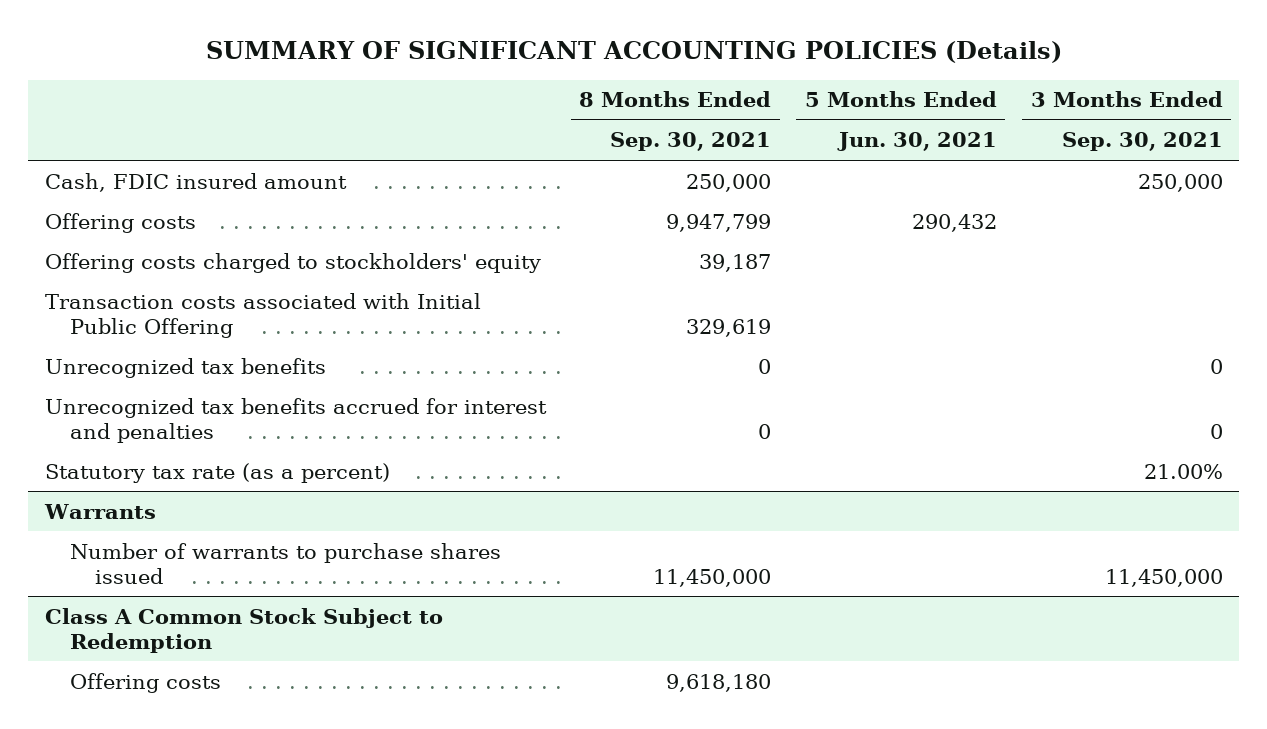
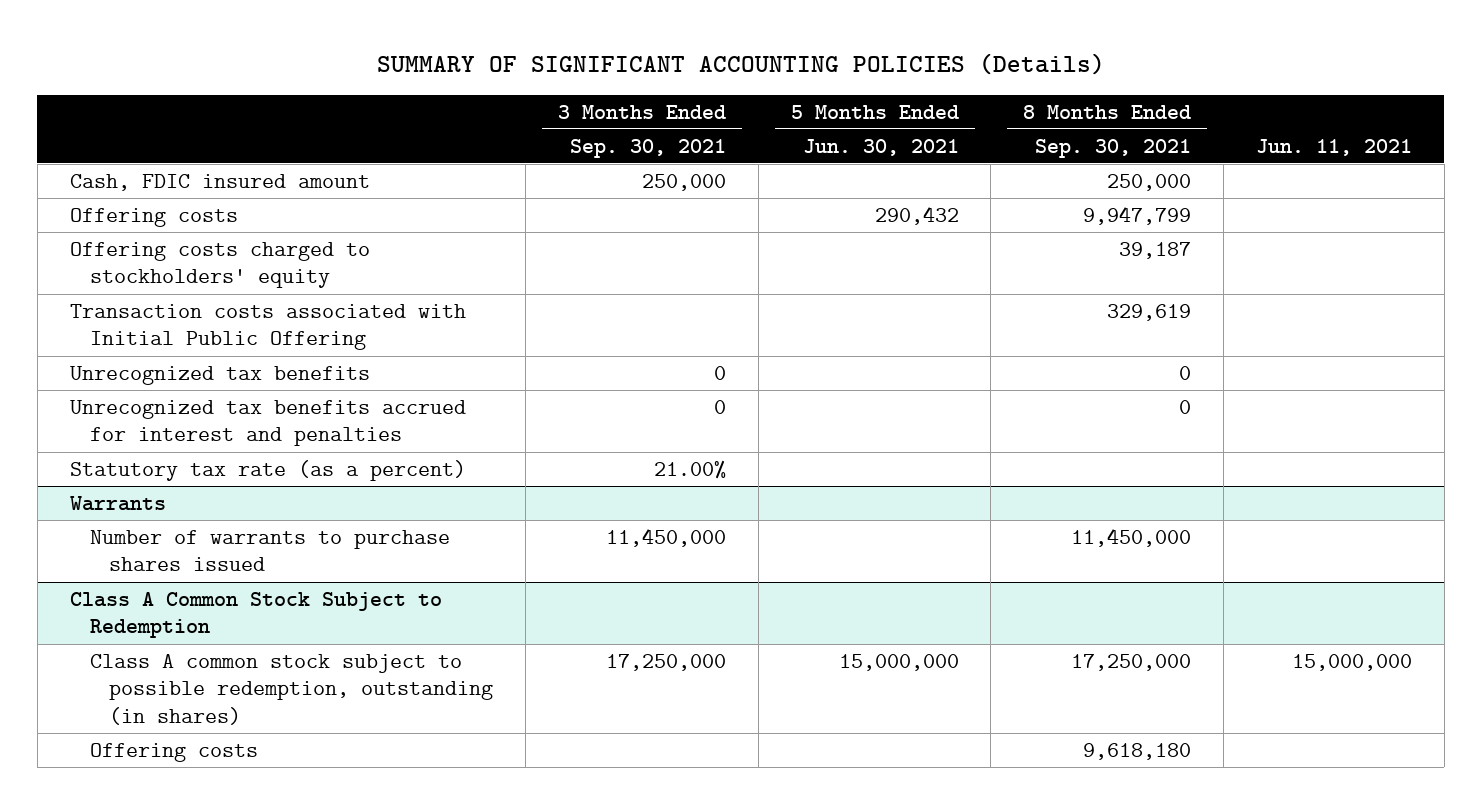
none -> [1255,138,1412,156] Jun. 11, 2021
none -> [89,653,494,726] Class A common stock subject to possible redemption, outstanding (in shares)

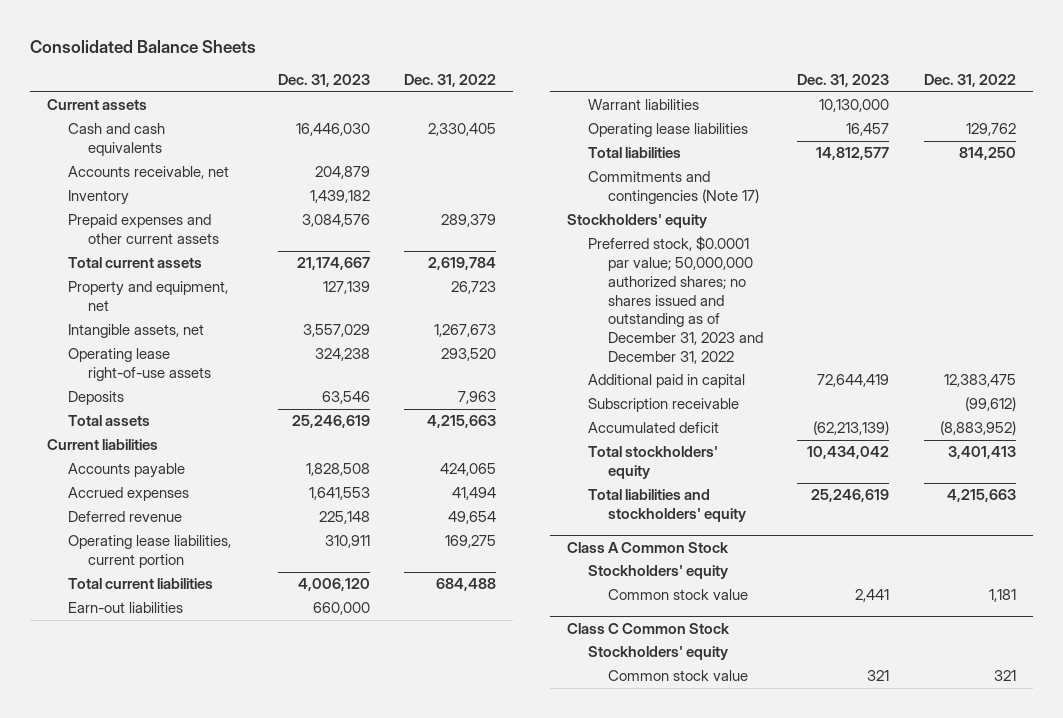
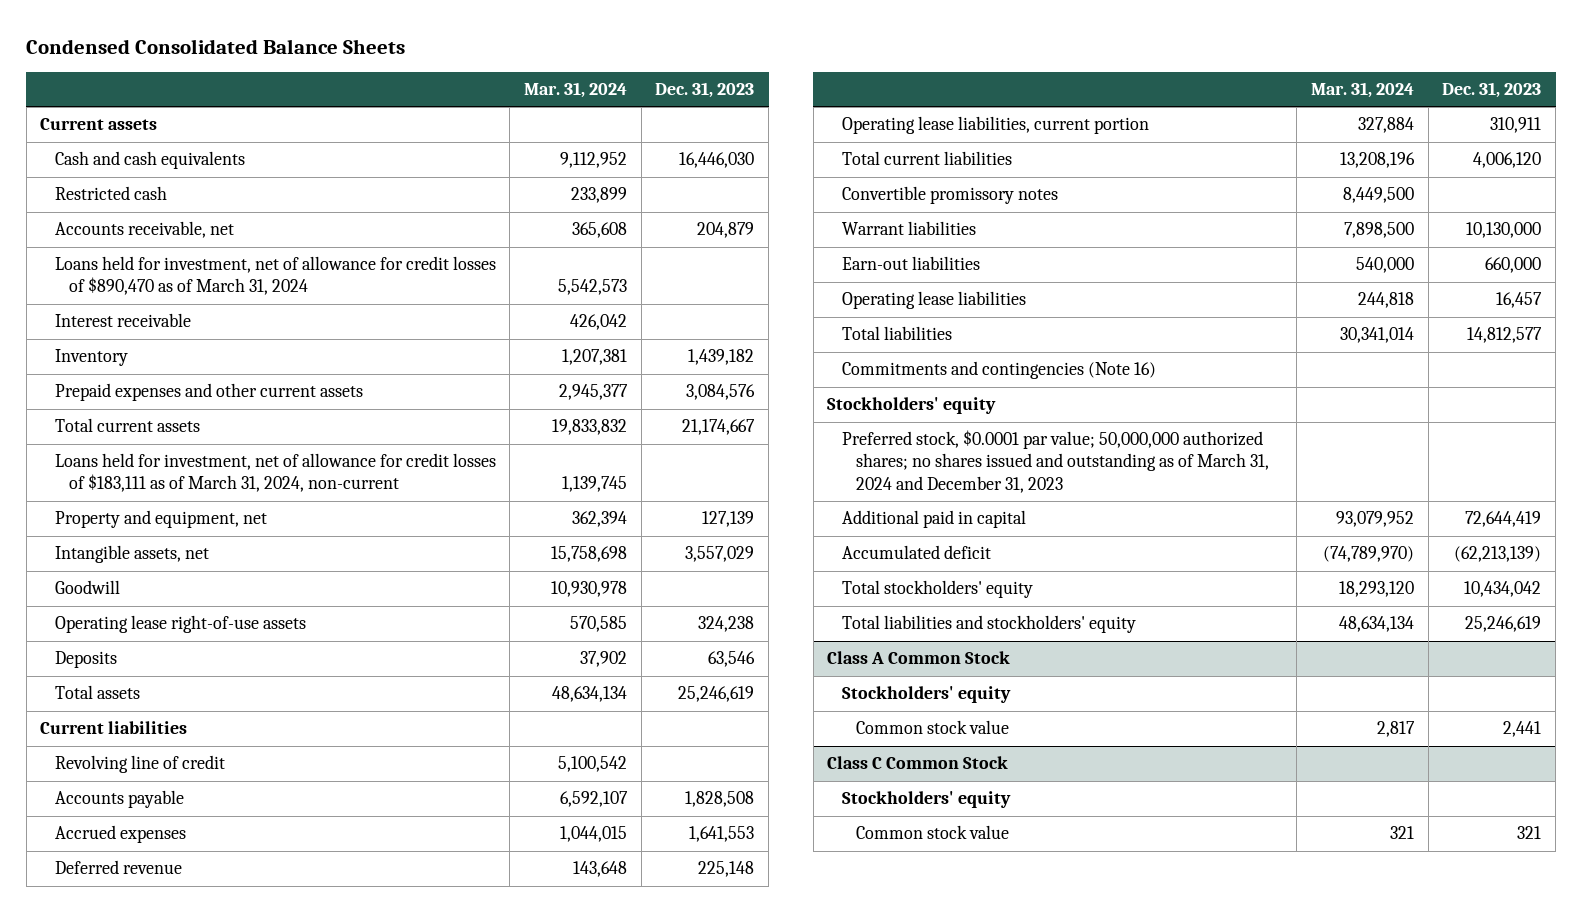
[30,40,257,54] Consolidated Balance Sheets -> [26,39,406,55] Condensed Consolidated Balance Sheets
[403,74,496,88] Dec. 31, 2022 -> none
none -> [524,82,628,99] Mar. 31, 2024
none -> [54,186,167,201] Restricted cash
none -> [54,256,496,296] Loans held for investment, net of allowance for credit losses of $890,470 as of March 31, 2024
none -> [54,313,191,328] Interest receivable
none -> [54,453,496,493] Loans held for investment, net of allowance for credit losses of $183,111 as of March 31, 2024, non-current
none -> [54,580,120,595] Goodwill
none -> [54,755,225,774] Revolving line of credit
none -> [841,186,1058,205] Convertible promissory notes
[67,602,183,614] Earn-out liabilities -> [841,256,980,271] Earn-out liabilities
[587,171,760,205] Commitments and contingencies (Note 17) -> [841,361,1156,380] Commitments and contingencies (Note 16)
[587,236,764,364] Preferred stock, $0.0001 par value; 50,000,000 authorized shares; no shares issued and outstanding as of December 31, 2023 and December 31, 2022 -> [841,430,1270,493] Preferred stock, $0.0001 par value; 50,000,000 authorized shares; no shares issued and outstanding as of March 31, 2024 and December 31, 2023
[587,398,739,413] Subscription receivable -> none

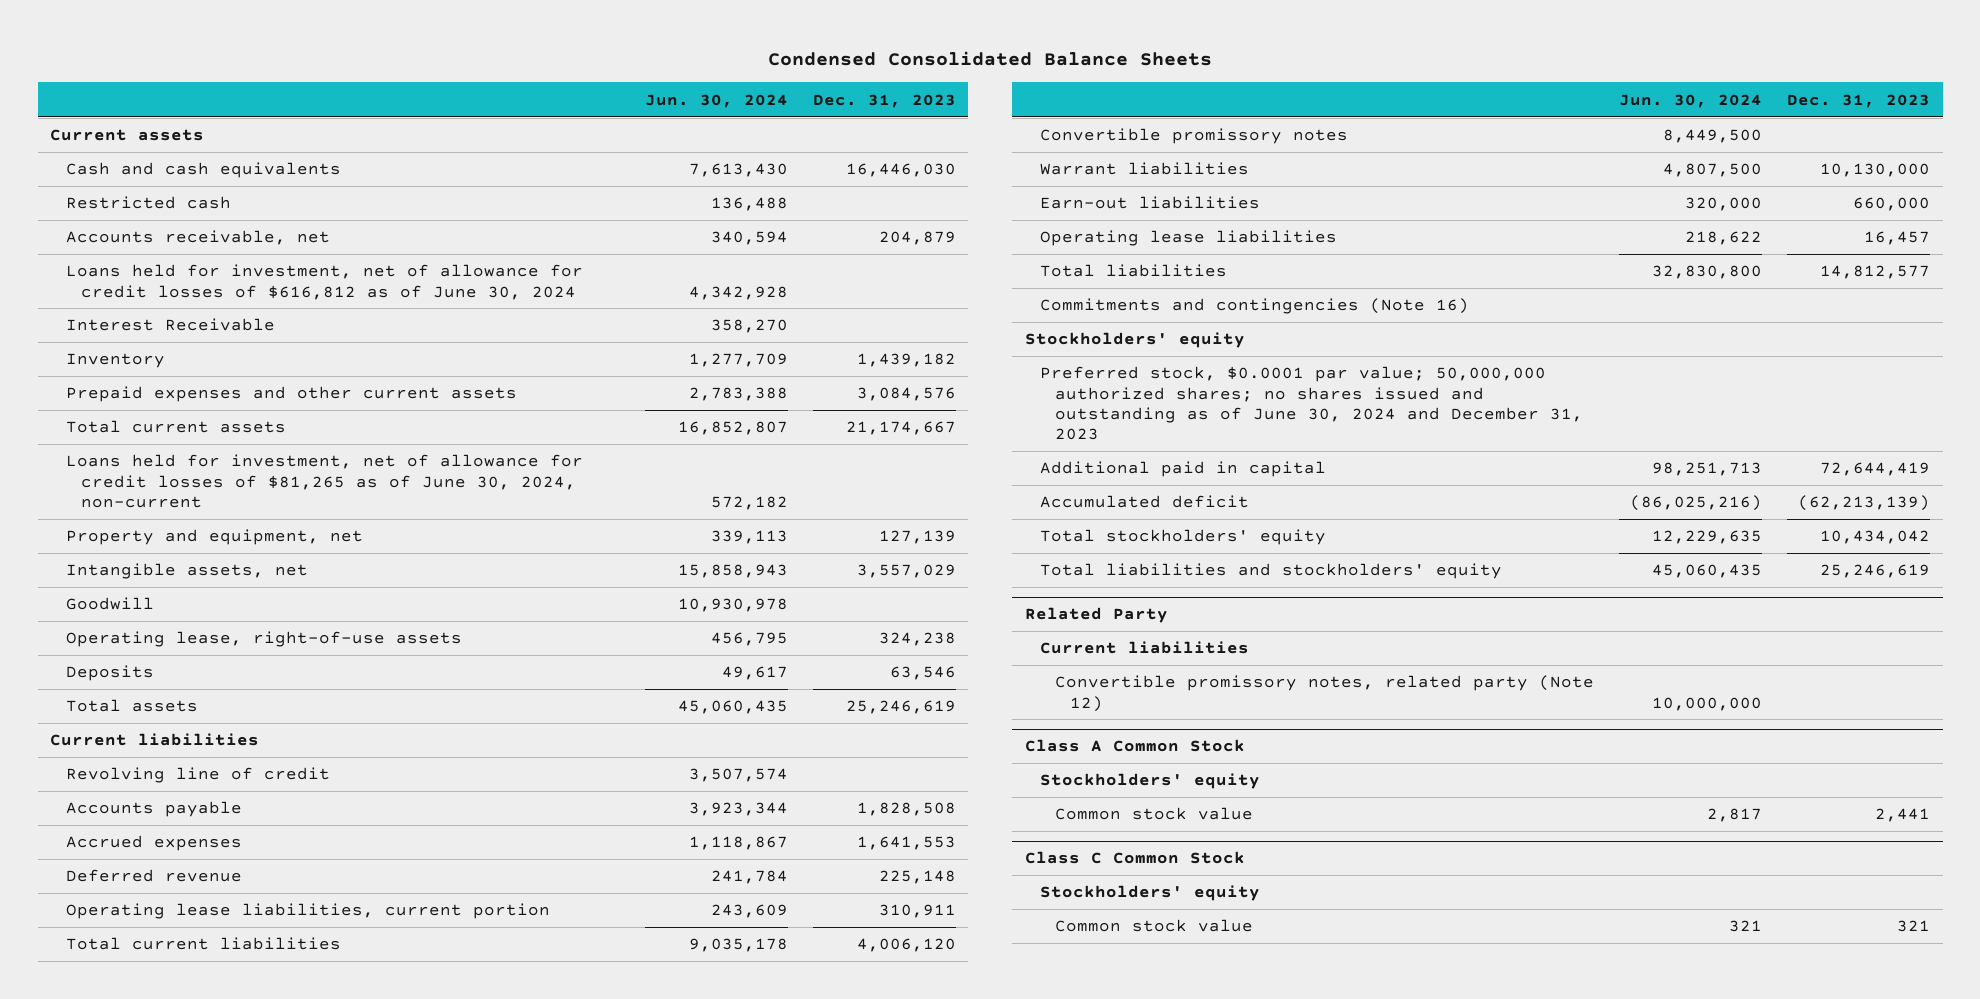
[524,82,628,99] Mar. 31, 2024 -> none
none -> [644,93,788,108] Jun. 30, 2024
[54,256,496,296] Loans held for investment, net of allowance for credit losses of $890,470 as of March 31, 2024 -> [65,264,583,300] Loans held for investment, net of allowance for credit losses of $616,812 as of June 30, 2024
[54,313,191,328] Interest receivable -> [65,318,275,332] Interest Receivable
[54,453,496,493] Loans held for investment, net of allowance for credit losses of $183,111 as of March 31, 2024, non-current -> [65,454,583,508] Loans held for investment, net of allowance for credit losses of $81,265 as of June 30, 2024, non-current
[54,615,306,634] Operating lease right-of-use assets -> [65,631,462,648] Operating lease, right-of-use assets
[841,430,1270,493] Preferred stock, $0.0001 par value; 50,000,000 authorized shares; no shares issued and outstanding as of March 31, 2024 and December 31, 2023 -> [1039,366,1583,441] Preferred stock, $0.0001 par value; 50,000,000 authorized shares; no shares issued and outstanding as of June 30, 2024 and December 31, 2023
none -> [1024,607,1168,624] Related Party
none -> [1039,641,1249,655] Current liabilities
none -> [1054,675,1594,712] Convertible promissory notes, related party (Note 12)

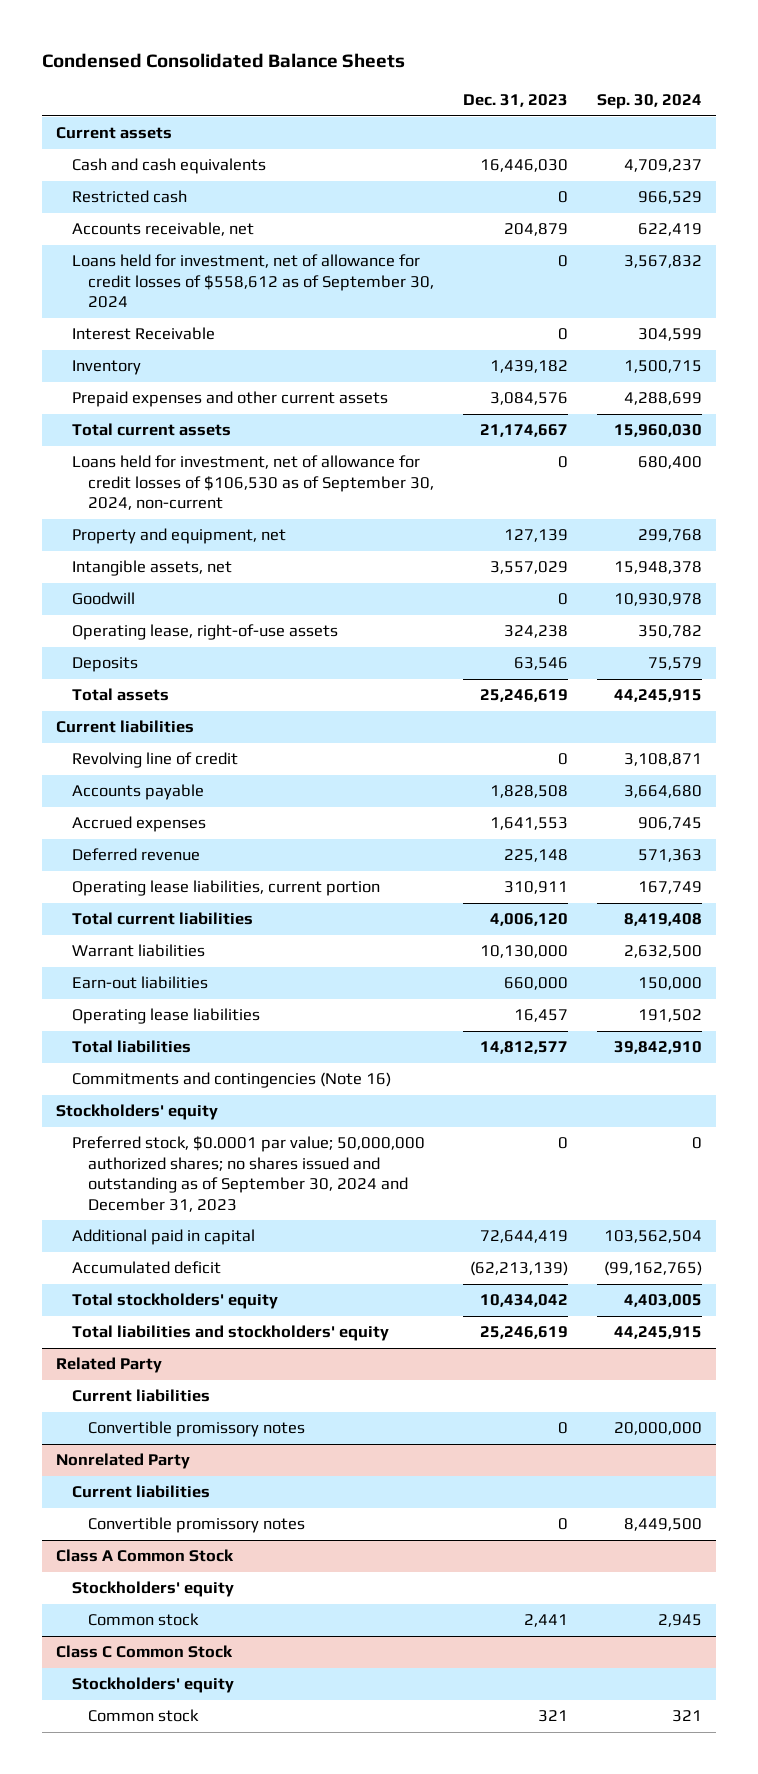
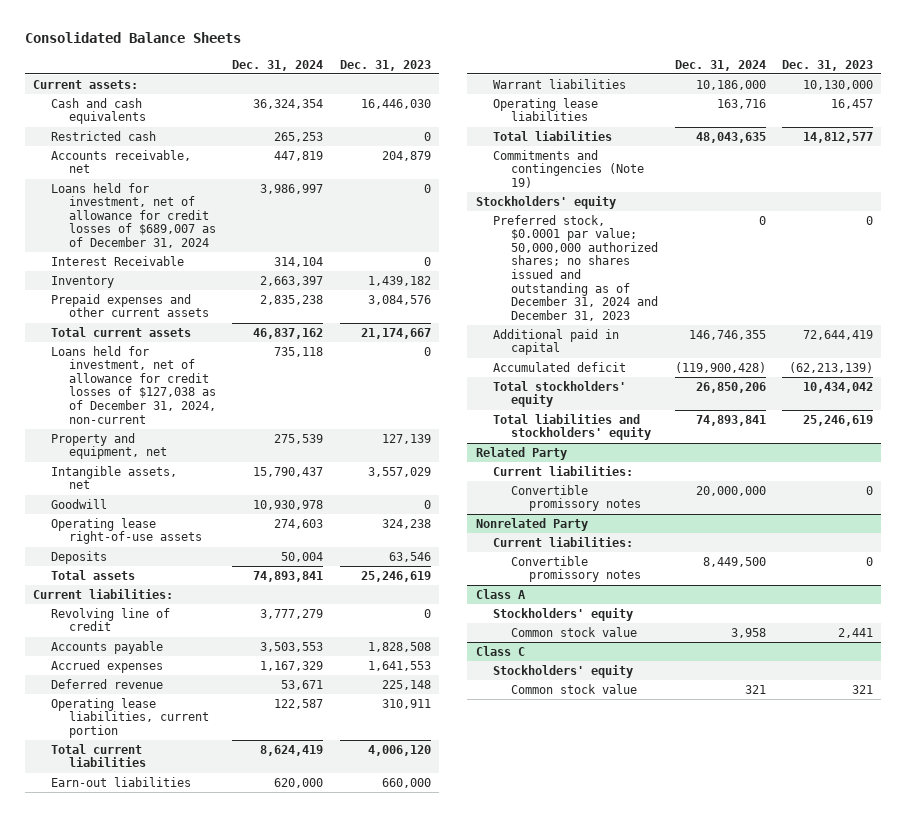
[41,53,405,69] Condensed Consolidated Balance Sheets -> [25,32,242,44] Consolidated Balance Sheets
[596,94,702,110] Sep. 30, 2024 -> none
none -> [232,59,324,71] Dec. 31, 2024
[55,127,172,140] Current assets -> [33,79,139,89] Current assets:
[72,254,435,309] Loans held for investment, net of allowance for credit losses of $558,612 as of September 30, 2024 -> [51,182,217,249] Loans held for investment, net of allowance for credit losses of $689,007 as of December 31, 2024
[72,455,435,511] Loans held for investment, net of allowance for credit losses of $106,530 as of September 30, 2024, non-current -> [51,345,217,424] Loans held for investment, net of allowance for credit losses of $127,038 as of December 31, 2024, non-current
[72,624,339,641] Operating lease, right-of-use assets -> [51,517,203,545] Operating lease right-of-use assets
[55,720,194,734] Current liabilities -> [33,588,174,599] Current liabilities:
[72,944,206,958] Warrant liabilities -> [493,78,627,89] Warrant liabilities
[72,1072,392,1089] Commitments and contingencies (Note 16) -> [493,149,645,188] Commitments and contingencies (Note 19)
[72,1136,426,1212] Preferred stock, $0.0001 par value; 50,000,000 authorized shares; no shares issued and outstanding as of September 30, 2024 and December 31, 2023 -> [493,214,659,321] Preferred stock, $0.0001 par value; 50,000,000 authorized shares; no shares issued and outstanding as of December 31, 2024 and December 31, 2023
[72,1389,211,1403] Current liabilities -> [493,465,634,476] Current liabilities:
[72,1485,211,1499] Current liabilities -> [493,536,634,547] Current liabilities:
[55,1549,234,1563] Class A Common Stock -> [475,588,526,599] Class A
[88,1613,200,1627] Common stock -> [511,626,638,637] Common stock value
[55,1645,233,1659] Class C Common Stock -> [475,645,525,656] Class C
[88,1709,200,1723] Common stock -> [511,683,638,694] Common stock value

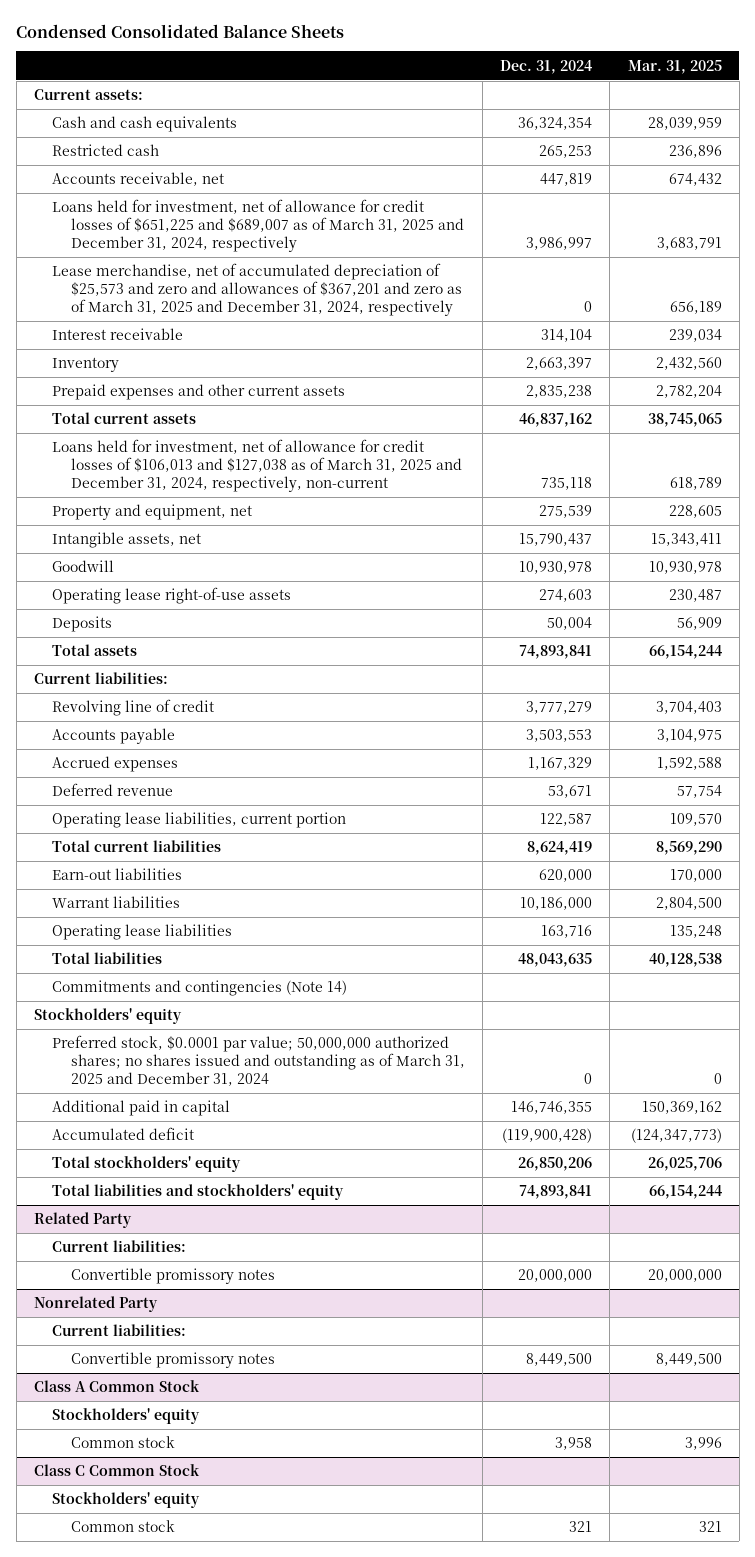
[25,32,242,44] Consolidated Balance Sheets -> [16,23,345,38] Condensed Consolidated Balance Sheets
[339,59,431,71] Dec. 31, 2023 -> none
none -> [627,59,722,74] Mar. 31, 2025
[51,182,217,249] Loans held for investment, net of allowance for credit losses of $689,007 as of December 31, 2024 -> [52,199,464,252] Loans held for investment, net of allowance for credit losses of $651,225 and $689,007 as of March 31, 2025 and December 31, 2024, respectively
none -> [52,263,462,316] Lease merchandise, net of accumulated depreciation of $25,573 and zero and allowances of $367,201 and zero as of March 31, 2025 and December 31, 2024, respectively
[51,255,185,266] Interest Receivable -> [52,328,184,341] Interest receivable
[51,345,217,424] Loans held for investment, net of allowance for credit losses of $127,038 as of December 31, 2024, non-current -> [52,439,462,492] Loans held for investment, net of allowance for credit losses of $106,013 and $127,038 as of March 31, 2025 and December 31, 2024, respectively, non-current
[493,149,645,188] Commitments and contingencies (Note 19) -> [52,980,348,997] Commitments and contingencies (Note 14)
[493,214,659,321] Preferred stock, $0.0001 par value; 50,000,000 authorized shares; no shares issued and outstanding as of December 31, 2024 and December 31, 2023 -> [52,1035,465,1086] Preferred stock, $0.0001 par value; 50,000,000 authorized shares; no shares issued and outstanding as of March 31, 2025 and December 31, 2024
[475,588,526,599] Class A -> [33,1380,200,1393] Class A Common Stock
[511,626,638,637] Common stock value -> [70,1436,175,1449] Common stock
[475,645,525,656] Class C -> [33,1464,200,1477] Class C Common Stock
[511,683,638,694] Common stock value -> [70,1520,175,1533] Common stock

